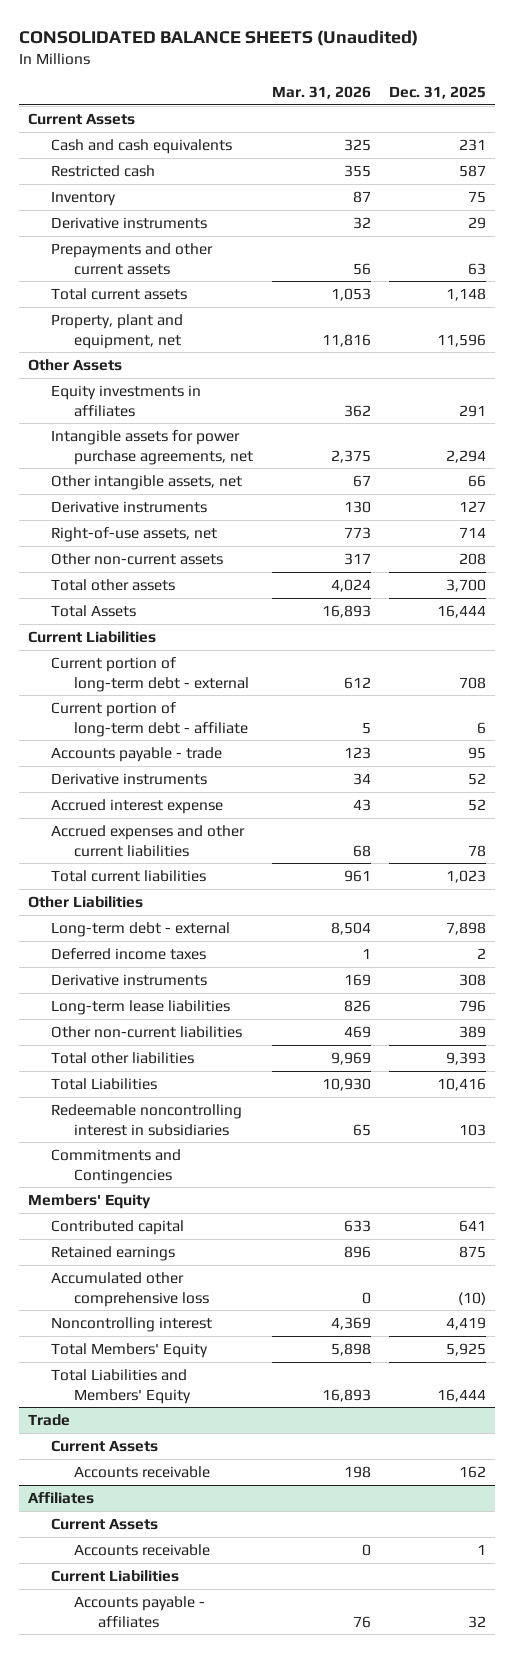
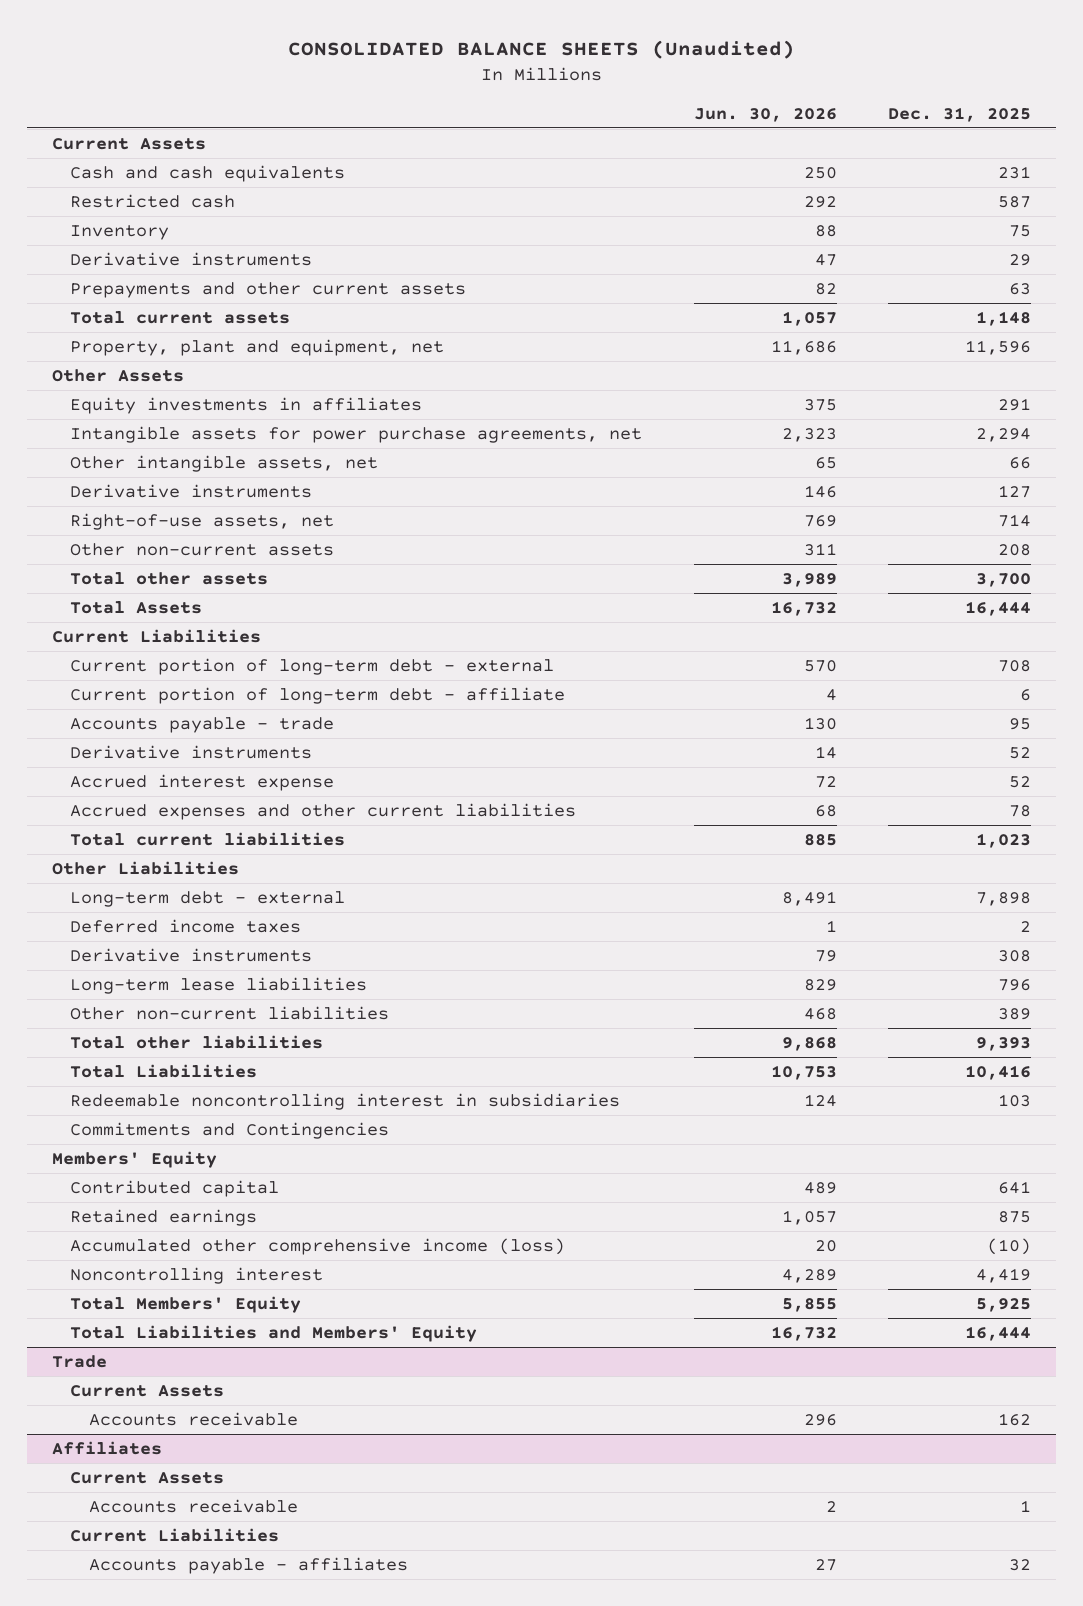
[271,86,371,100] Mar. 31, 2026 -> none
none -> [693,107,837,122] Jun. 30, 2026
[51,1272,210,1307] Accumulated other comprehensive loss -> [70,1238,566,1256] Accumulated other comprehensive income (loss)

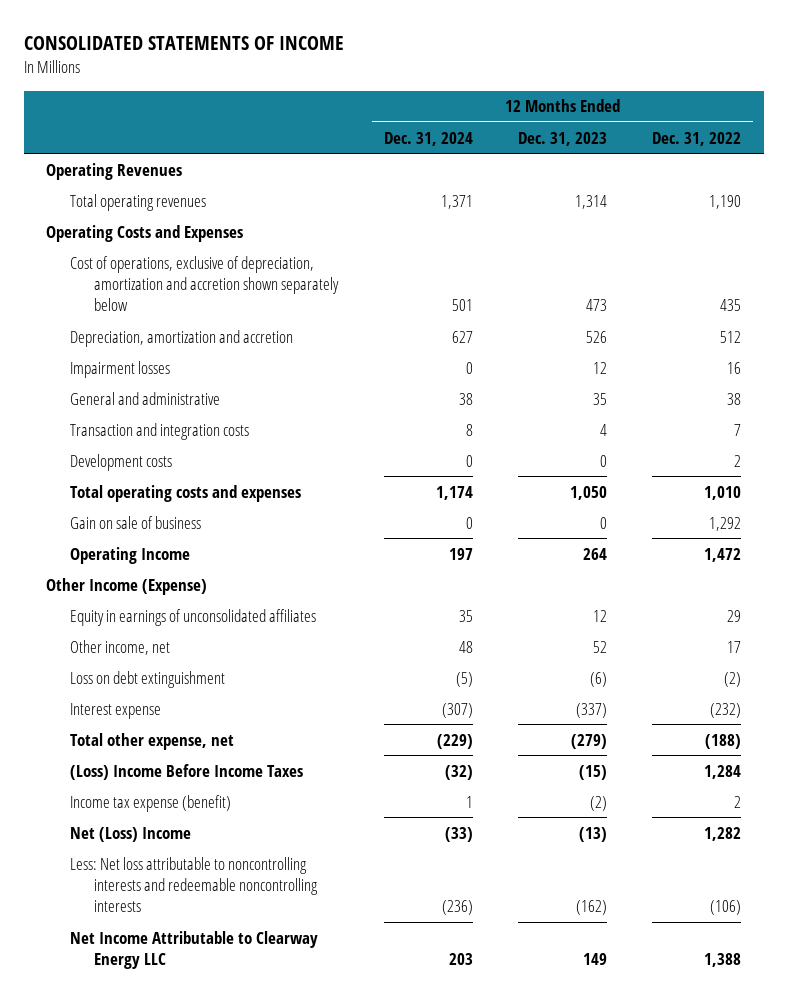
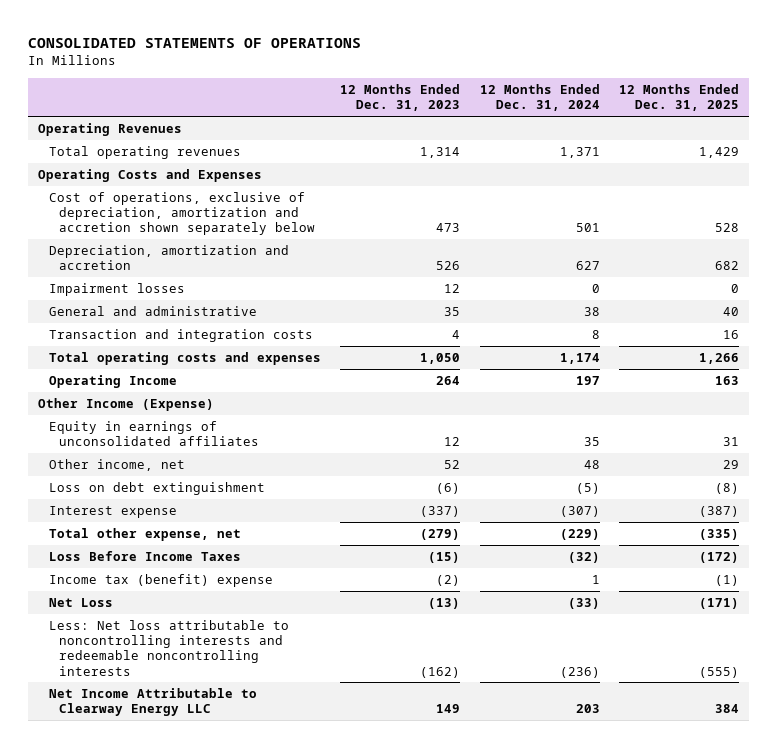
[23,36,344,51] CONSOLIDATED STATEMENTS OF INCOME -> [28,38,362,49] CONSOLIDATED STATEMENTS OF OPERATIONS
[652,131,742,146] Dec. 31, 2022 -> none
none -> [619,84,740,112] 12 Months Ended Dec. 31, 2025
[70,453,173,471] Development costs -> none
[70,515,202,529] Gain on sale of business -> none
[70,763,304,780] (Loss) Income Before Income Taxes -> [48,551,241,562] Loss Before Income Taxes
[70,794,232,812] Income tax expense (benefit) -> [48,574,273,588] Income tax (benefit) expense
[70,826,192,842] Net (Loss) Income -> [48,598,113,608] Net Loss

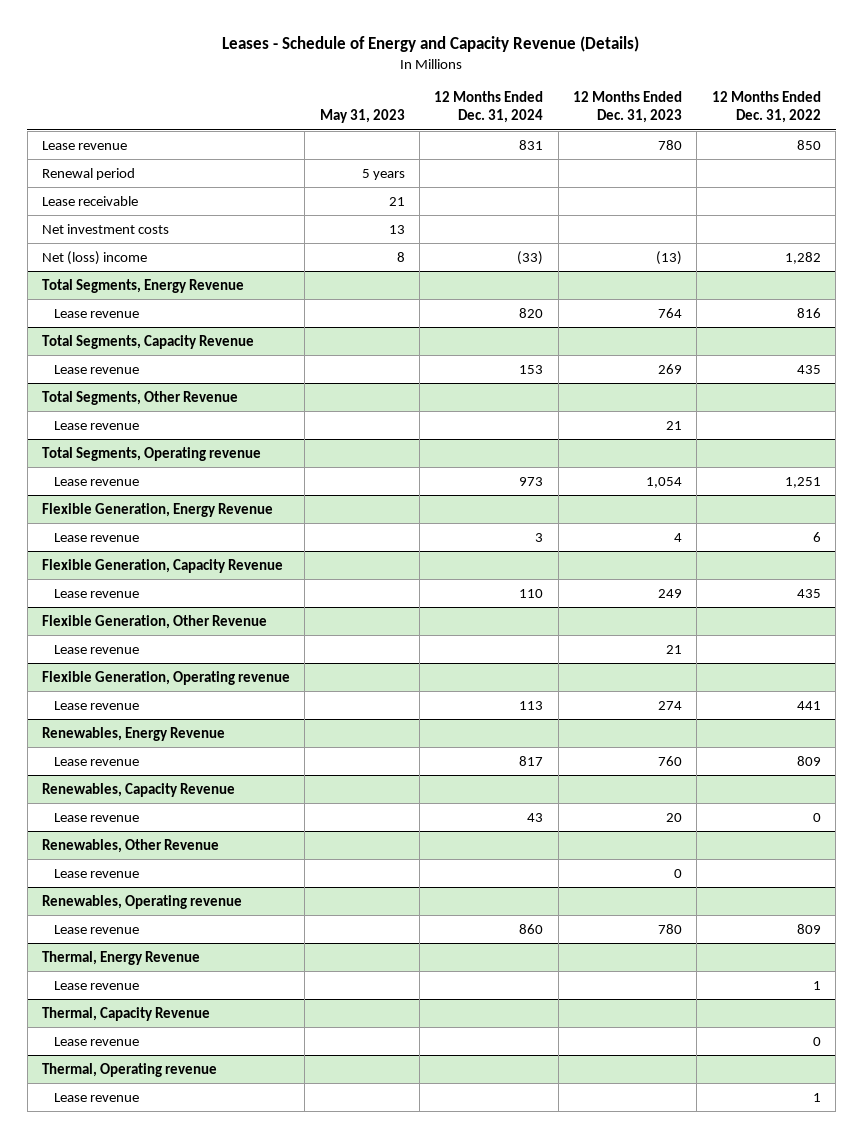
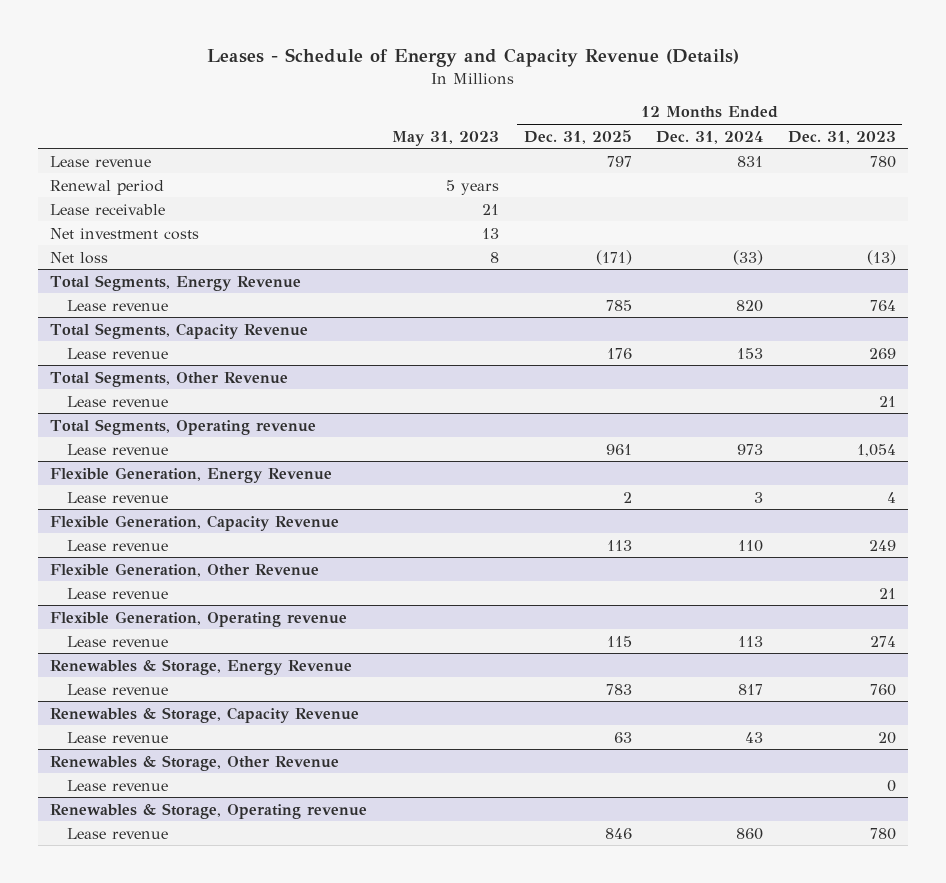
[711,90,821,124] 12 Months Ended Dec. 31, 2022 -> none
none -> [523,129,632,144] Dec. 31, 2025
[41,250,147,265] Net (loss) income -> [50,251,109,264] Net loss
[41,726,225,741] Renewables, Energy Revenue -> [50,658,353,675] Renewables & Storage, Energy Revenue
[41,782,235,797] Renewables, Capacity Revenue -> [50,706,360,723] Renewables & Storage, Capacity Revenue
[41,838,219,853] Renewables, Other Revenue -> [50,754,340,771] Renewables & Storage, Other Revenue
[41,894,242,909] Renewables, Operating revenue -> [50,802,368,819] Renewables & Storage, Operating revenue
[41,950,200,965] Thermal, Energy Revenue -> none
[54,980,140,990] Lease revenue -> none
[41,1006,210,1021] Thermal, Capacity Revenue -> none
[54,1036,140,1046] Lease revenue -> none
[41,1062,217,1077] Thermal, Operating revenue -> none
[54,1092,140,1102] Lease revenue -> none

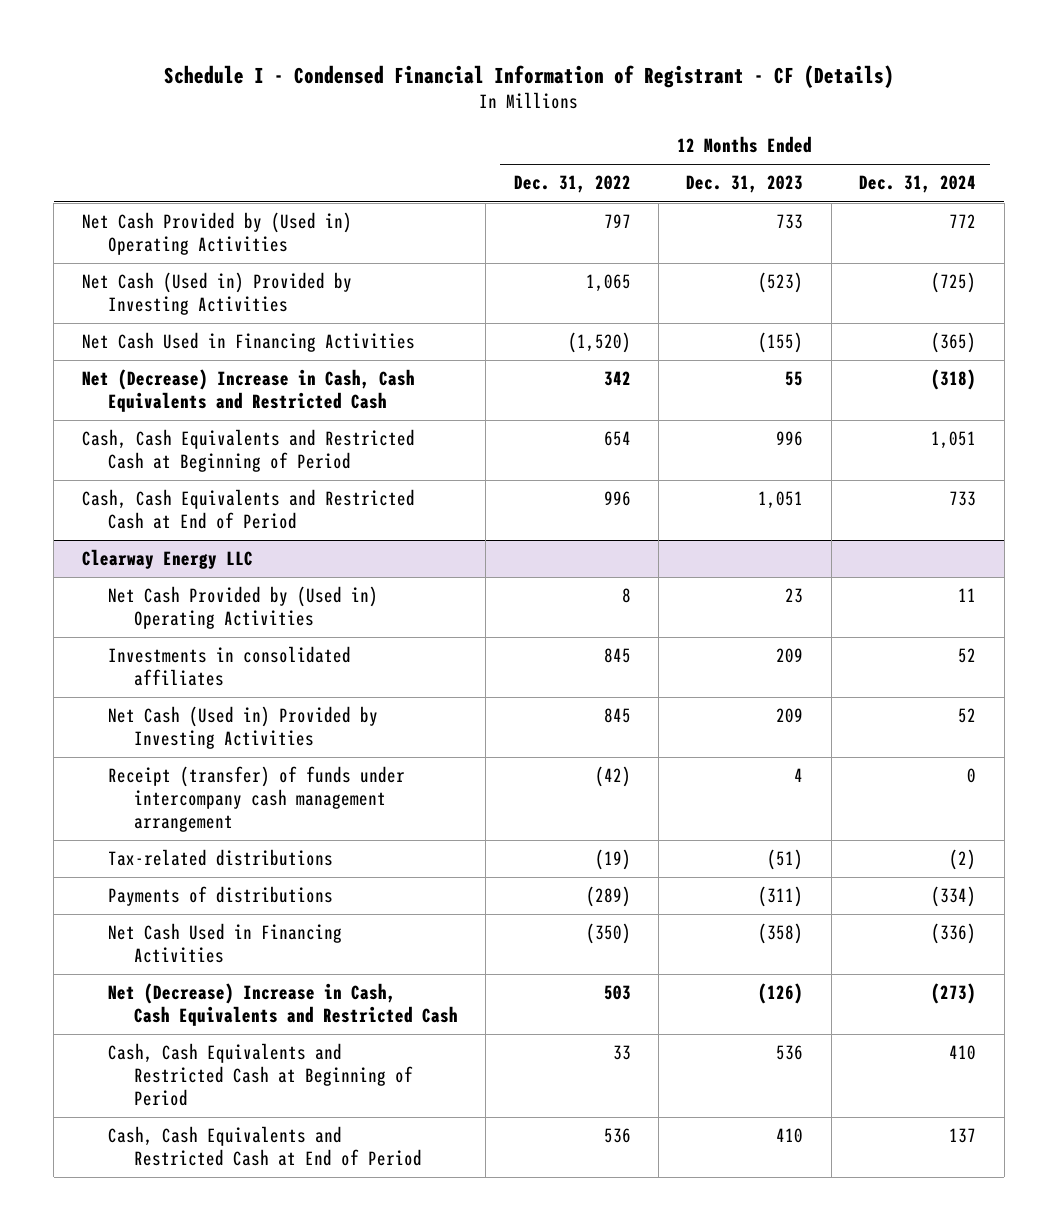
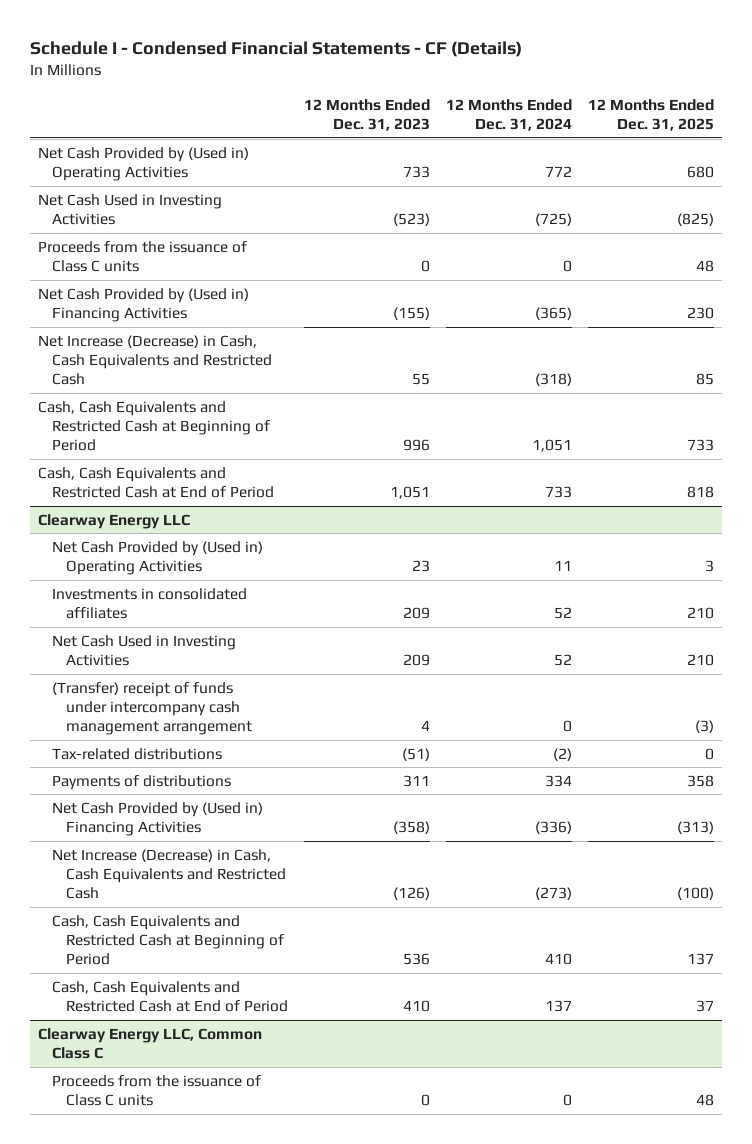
[163,64,894,88] Schedule I - Condensed Financial Information of Registrant - CF (Details) -> [30,41,523,58] Schedule I - Condensed Financial Statements - CF (Details)
[513,175,631,194] Dec. 31, 2022 -> none
none -> [587,98,714,131] 12 Months Ended Dec. 31, 2025
[81,272,352,315] Net Cash (Used in) Provided by Investing Activities -> [38,193,223,226] Net Cash Used in Investing Activities
none -> [38,240,248,273] Proceeds from the issuance of Class C units
[81,332,415,353] Net Cash Used in Financing Activities -> [38,287,250,323] Net Cash Provided by (Used in) Financing Activities
[81,369,415,412] Net (Decrease) Increase in Cash, Cash Equivalents and Restricted Cash -> [38,334,272,386] Net Increase (Decrease) in Cash, Cash Equivalents and Restricted Cash
[107,706,378,749] Net Cash (Used in) Provided by Investing Activities -> [51,634,236,667] Net Cash Used in Investing Activities
[107,766,405,832] Receipt (transfer) of funds under intercompany cash management arrangement -> [51,681,252,736] (Transfer) receipt of funds under intercompany cash management arrangement
[758,886,804,908] (311) -> [402,774,430,787] 311
[931,886,977,908] (334) -> [544,774,572,787] 334
[107,923,342,963] Net Cash Used in Financing Activities -> [51,801,263,837] Net Cash Provided by (Used in) Financing Activities
[107,983,458,1026] Net (Decrease) Increase in Cash, Cash Equivalents and Restricted Cash -> [51,848,286,900] Net Increase (Decrease) in Cash, Cash Equivalents and Restricted Cash
none -> [38,1027,263,1060] Clearway Energy LLC, Common Class C
none -> [51,1074,261,1107] Proceeds from the issuance of Class C units

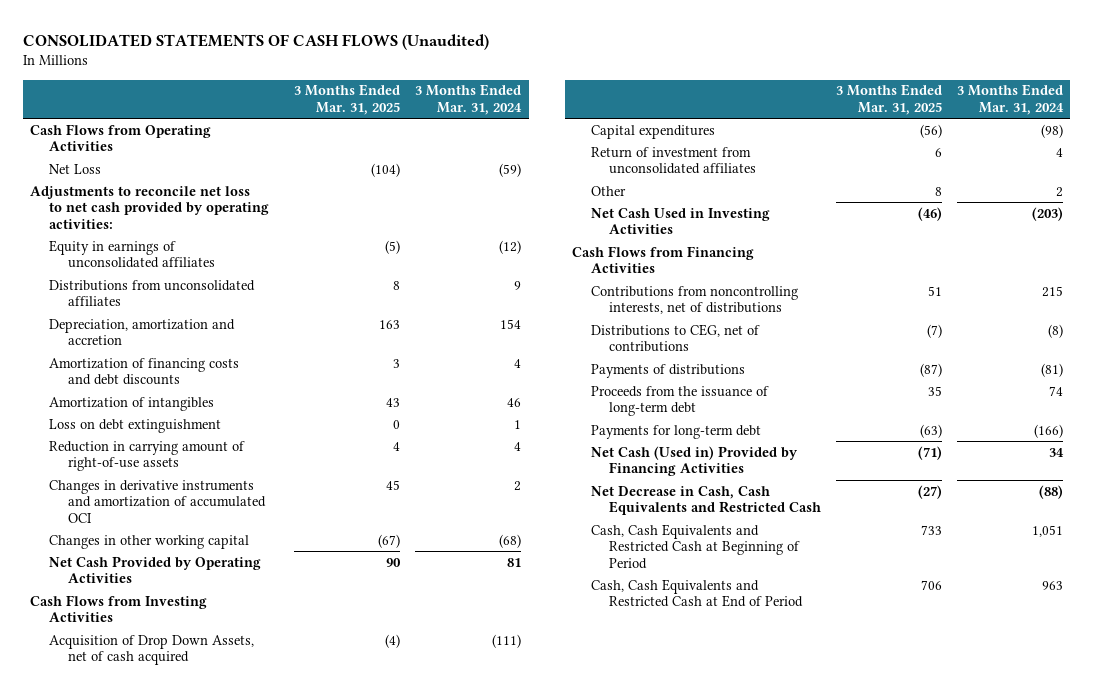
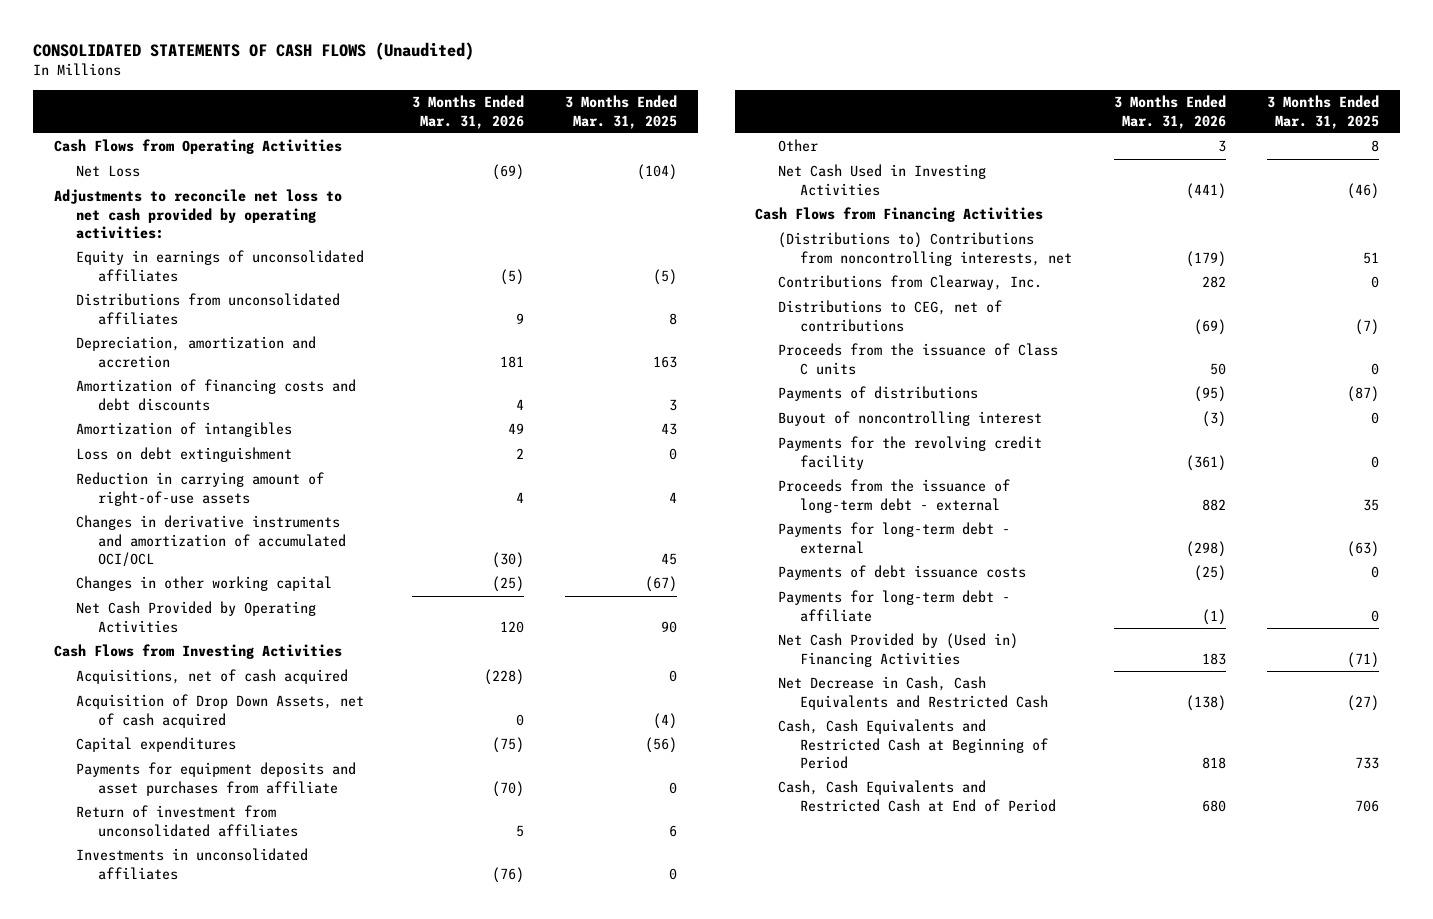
[415,84,523,115] 3 Months Ended Mar. 31, 2024 -> none
none -> [411,95,524,129] 3 Months Ended Mar. 31, 2026
[48,479,266,524] Changes in derivative instruments and amortization of accumulated OCI -> [76,515,347,568] Changes in derivative instruments and amortization of accumulated OCI/OCL
none -> [76,669,349,685] Acquisitions, net of cash acquired
none -> [76,762,357,796] Payments for equipment deposits and asset purchases from affiliate
none -> [76,848,309,880] Investments in unconsolidated affiliates
[590,285,798,315] Contributions from noncontrolling interests, net of distributions -> [777,232,1072,266] (Distributions to) Contributions from noncontrolling interests, net
none -> [777,275,1042,291] Contributions from Clearway, Inc.
none -> [777,343,1058,375] Proceeds from the issuance of Class C units
none -> [777,411,1042,427] Buyout of noncontrolling interest
none -> [777,436,1042,470] Payments for the revolving credit facility
[590,385,769,417] Proceeds from the issuance of long-term debt -> [777,479,1010,513] Proceeds from the issuance of long-term debt - external
[590,424,761,439] Payments for long-term debt -> [777,522,1010,554] Payments for long-term debt - external
none -> [777,565,1026,581] Payments of debt issuance costs
none -> [777,590,1010,622] Payments for long-term debt - affiliate
[590,445,798,477] Net Cash (Used in) Provided by Financing Activities -> [777,633,1018,667] Net Cash Provided by (Used in) Financing Activities

